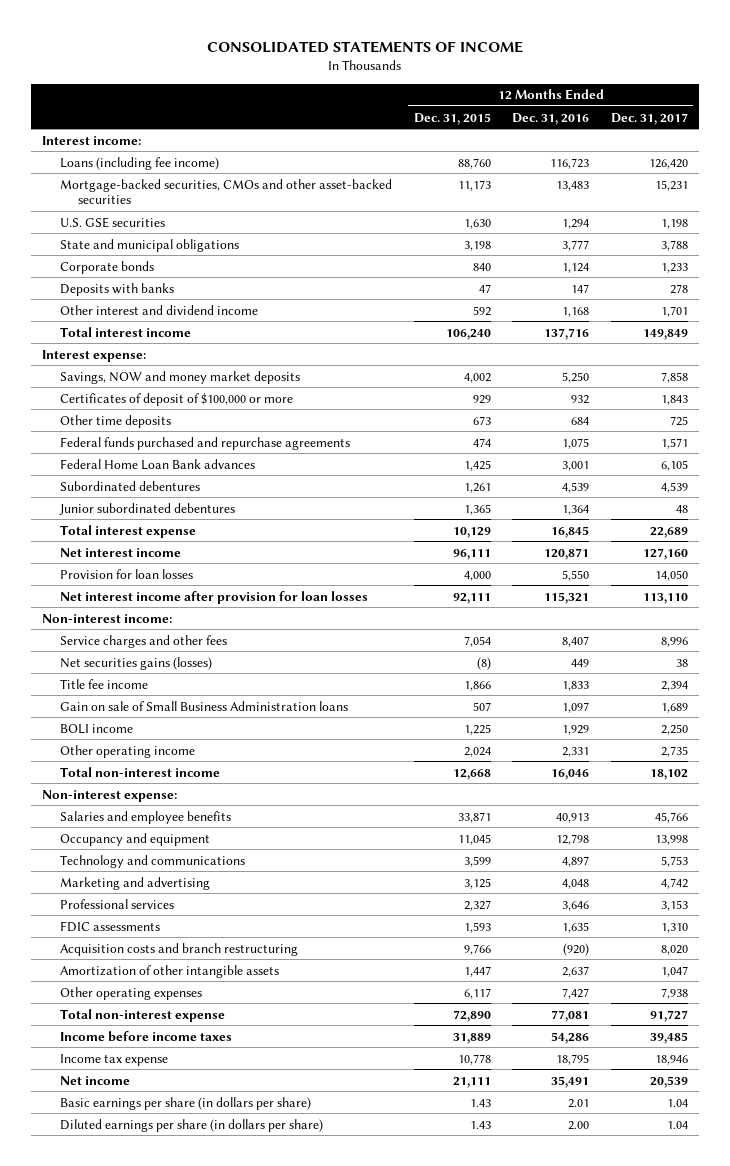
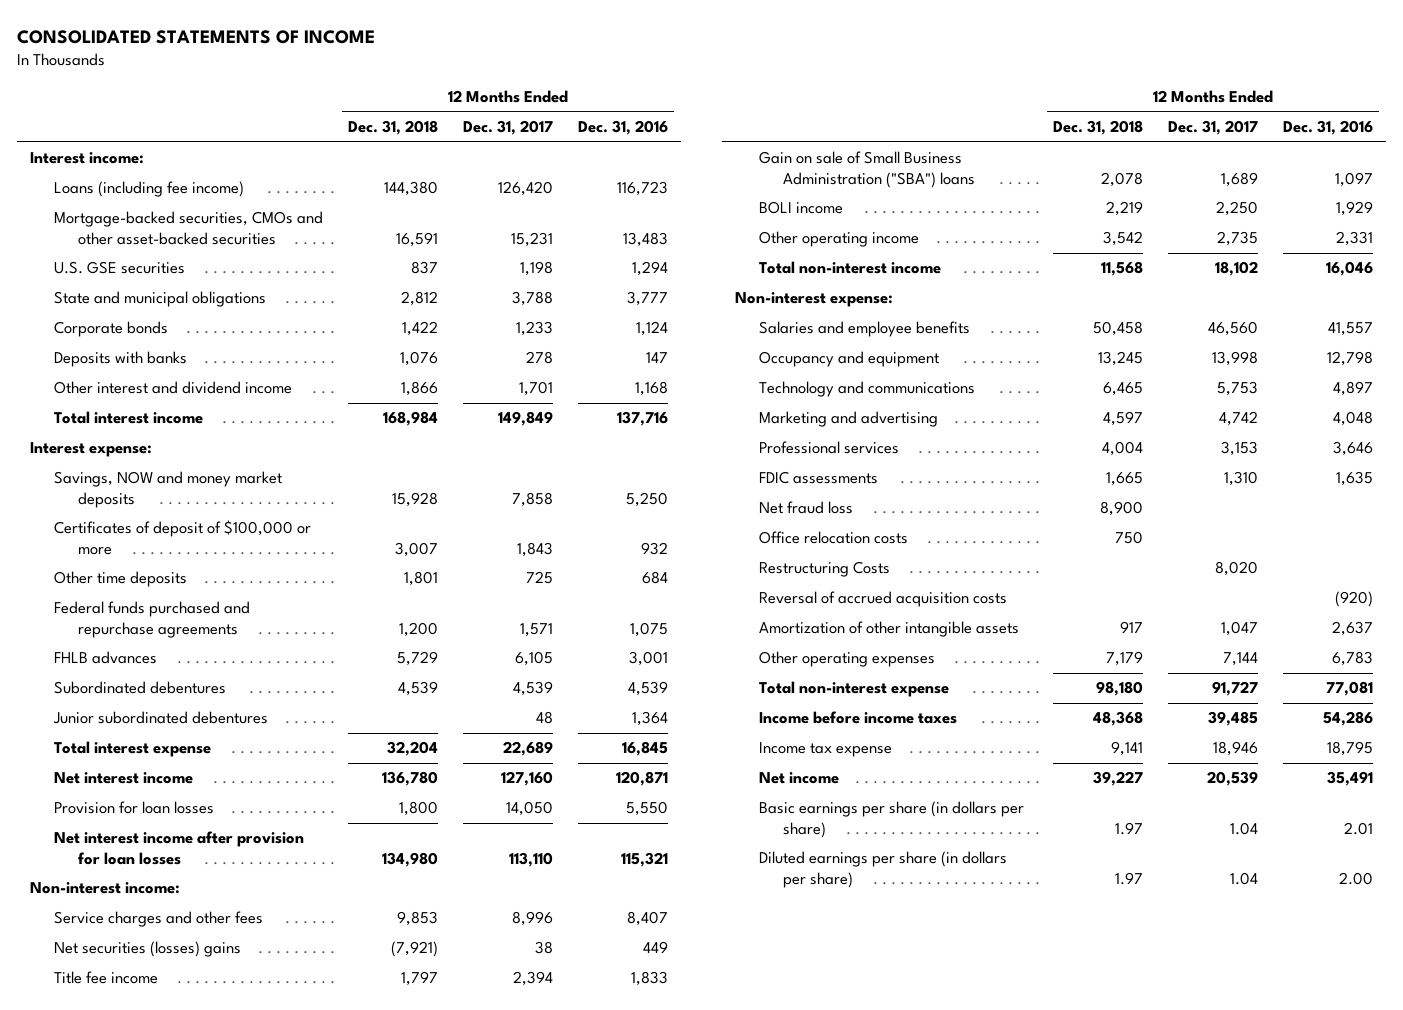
[413,112,491,125] Dec. 31, 2015 -> none
none -> [347,120,438,136] Dec. 31, 2018
[60,458,256,470] Federal Home Loan Bank advances -> [53,651,157,665] FHLB advances
[60,656,213,670] Net securities gains (losses) -> [53,941,241,958] Net securities (losses) gains
[60,700,349,711] Gain on sale of Small Business Administration loans -> [758,151,976,188] Gain on sale of Small Business Administration ("SBA") loans
[556,812,590,823] 40,913 -> [1328,322,1374,337] 41,557
[654,811,688,823] 45,766 -> [1207,321,1258,337] 46,560
[60,942,299,956] Acquisition costs and branch restructuring -> none
none -> [758,501,853,515] Net fraud loss
none -> [758,531,908,545] Office relocation costs
none -> [758,561,890,578] Restructuring Costs
none -> [758,591,1007,608] Reversal of accrued acquisition costs
[562,987,590,999] 7,427 -> [1332,651,1374,667] 6,783
[660,987,688,999] 7,938 -> [1222,652,1258,667] 7,144

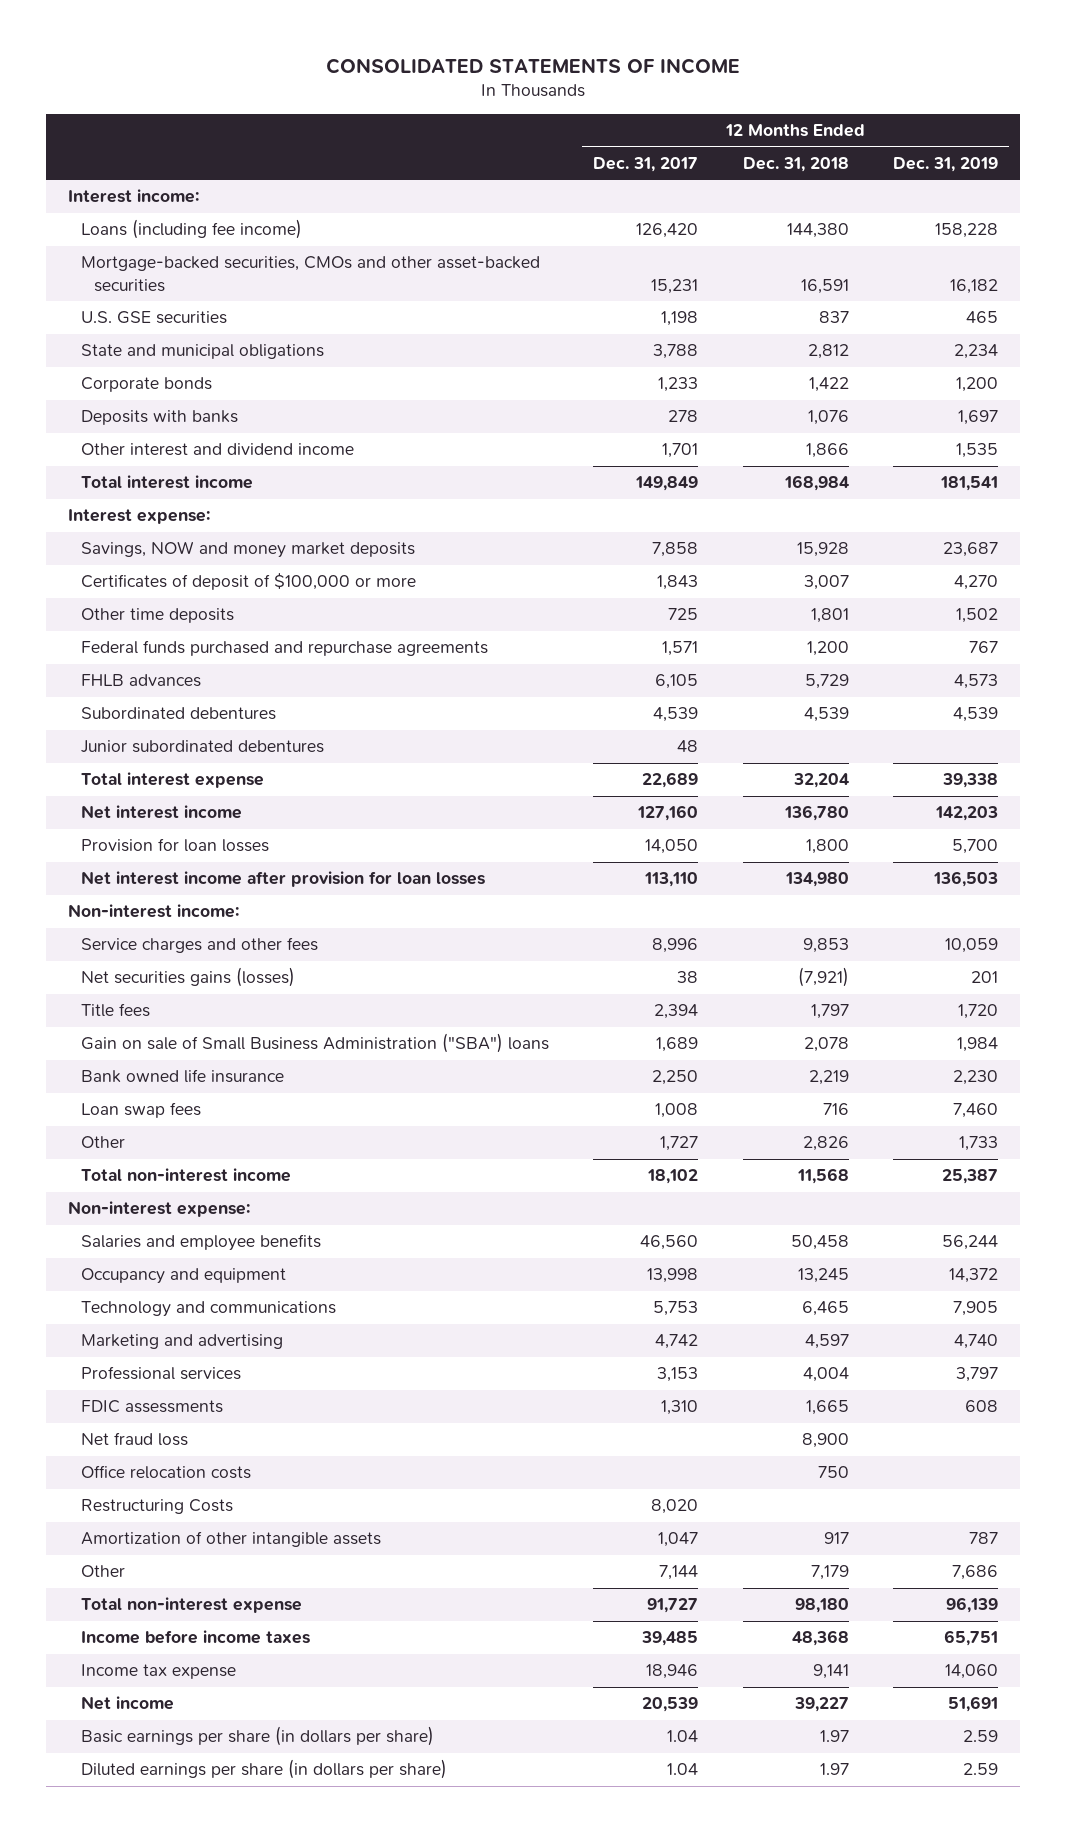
[578,120,669,136] Dec. 31, 2016 -> none
none -> [893,156,999,172] Dec. 31, 2019
[53,941,241,958] Net securities (losses) gains -> [80,967,295,988] Net securities gains (losses)
[53,971,158,985] Title fee income -> [80,1003,150,1018] Title fees
[758,201,843,215] BOLI income -> [80,1069,284,1084] Bank owned life insurance
none -> [80,1102,201,1119] Loan swap fees
[758,231,919,248] Other operating income -> [80,1136,125,1149] Other
[1102,231,1143,247] 3,542 -> [802,1136,849,1152] 2,826
[1216,231,1258,247] 2,735 -> [660,1136,699,1152] 1,727
[758,591,1007,608] Reversal of accrued acquisition costs -> none
[758,651,935,668] Other operating expenses -> [80,1565,125,1578] Other

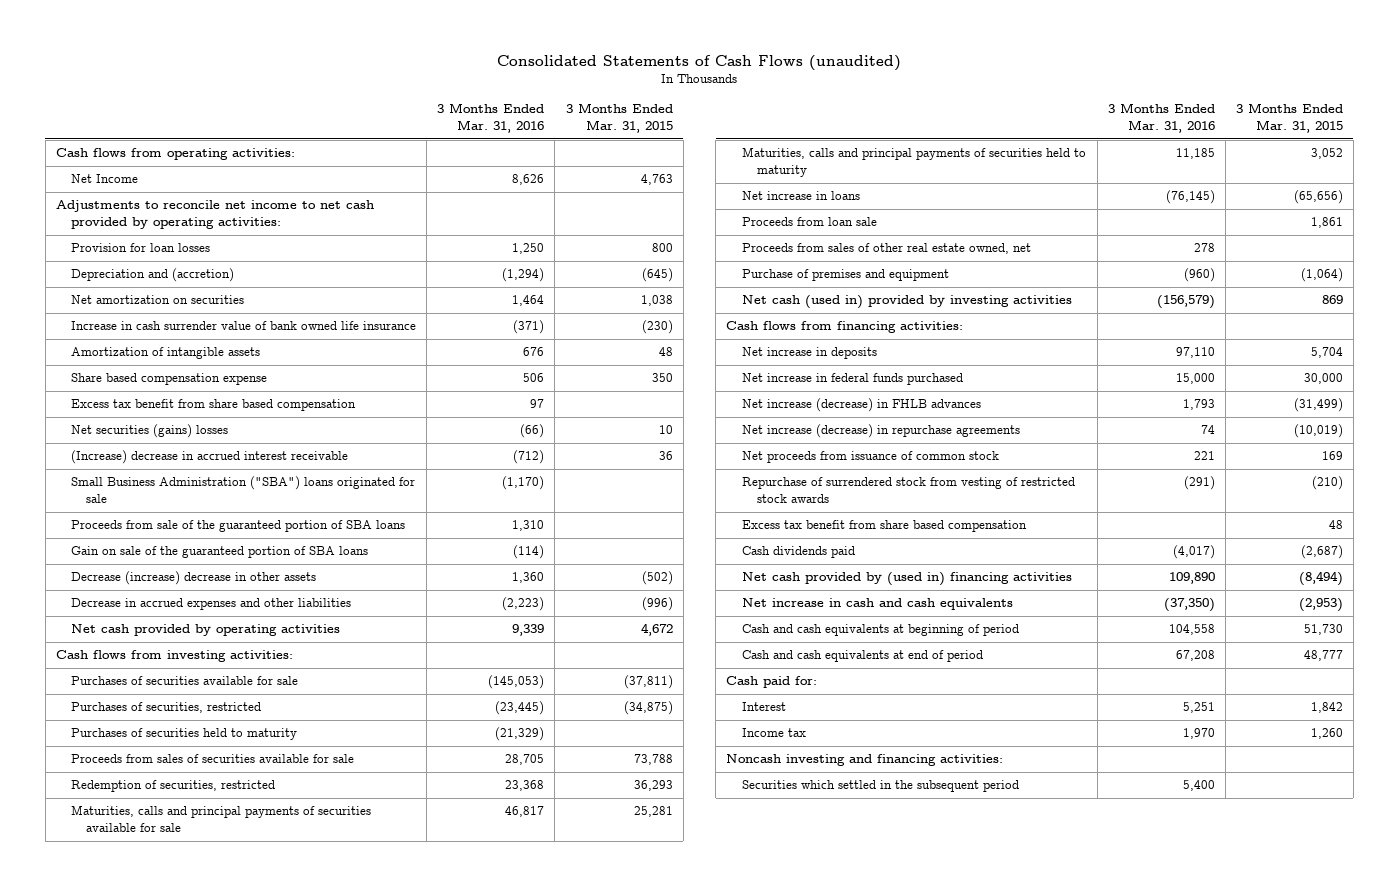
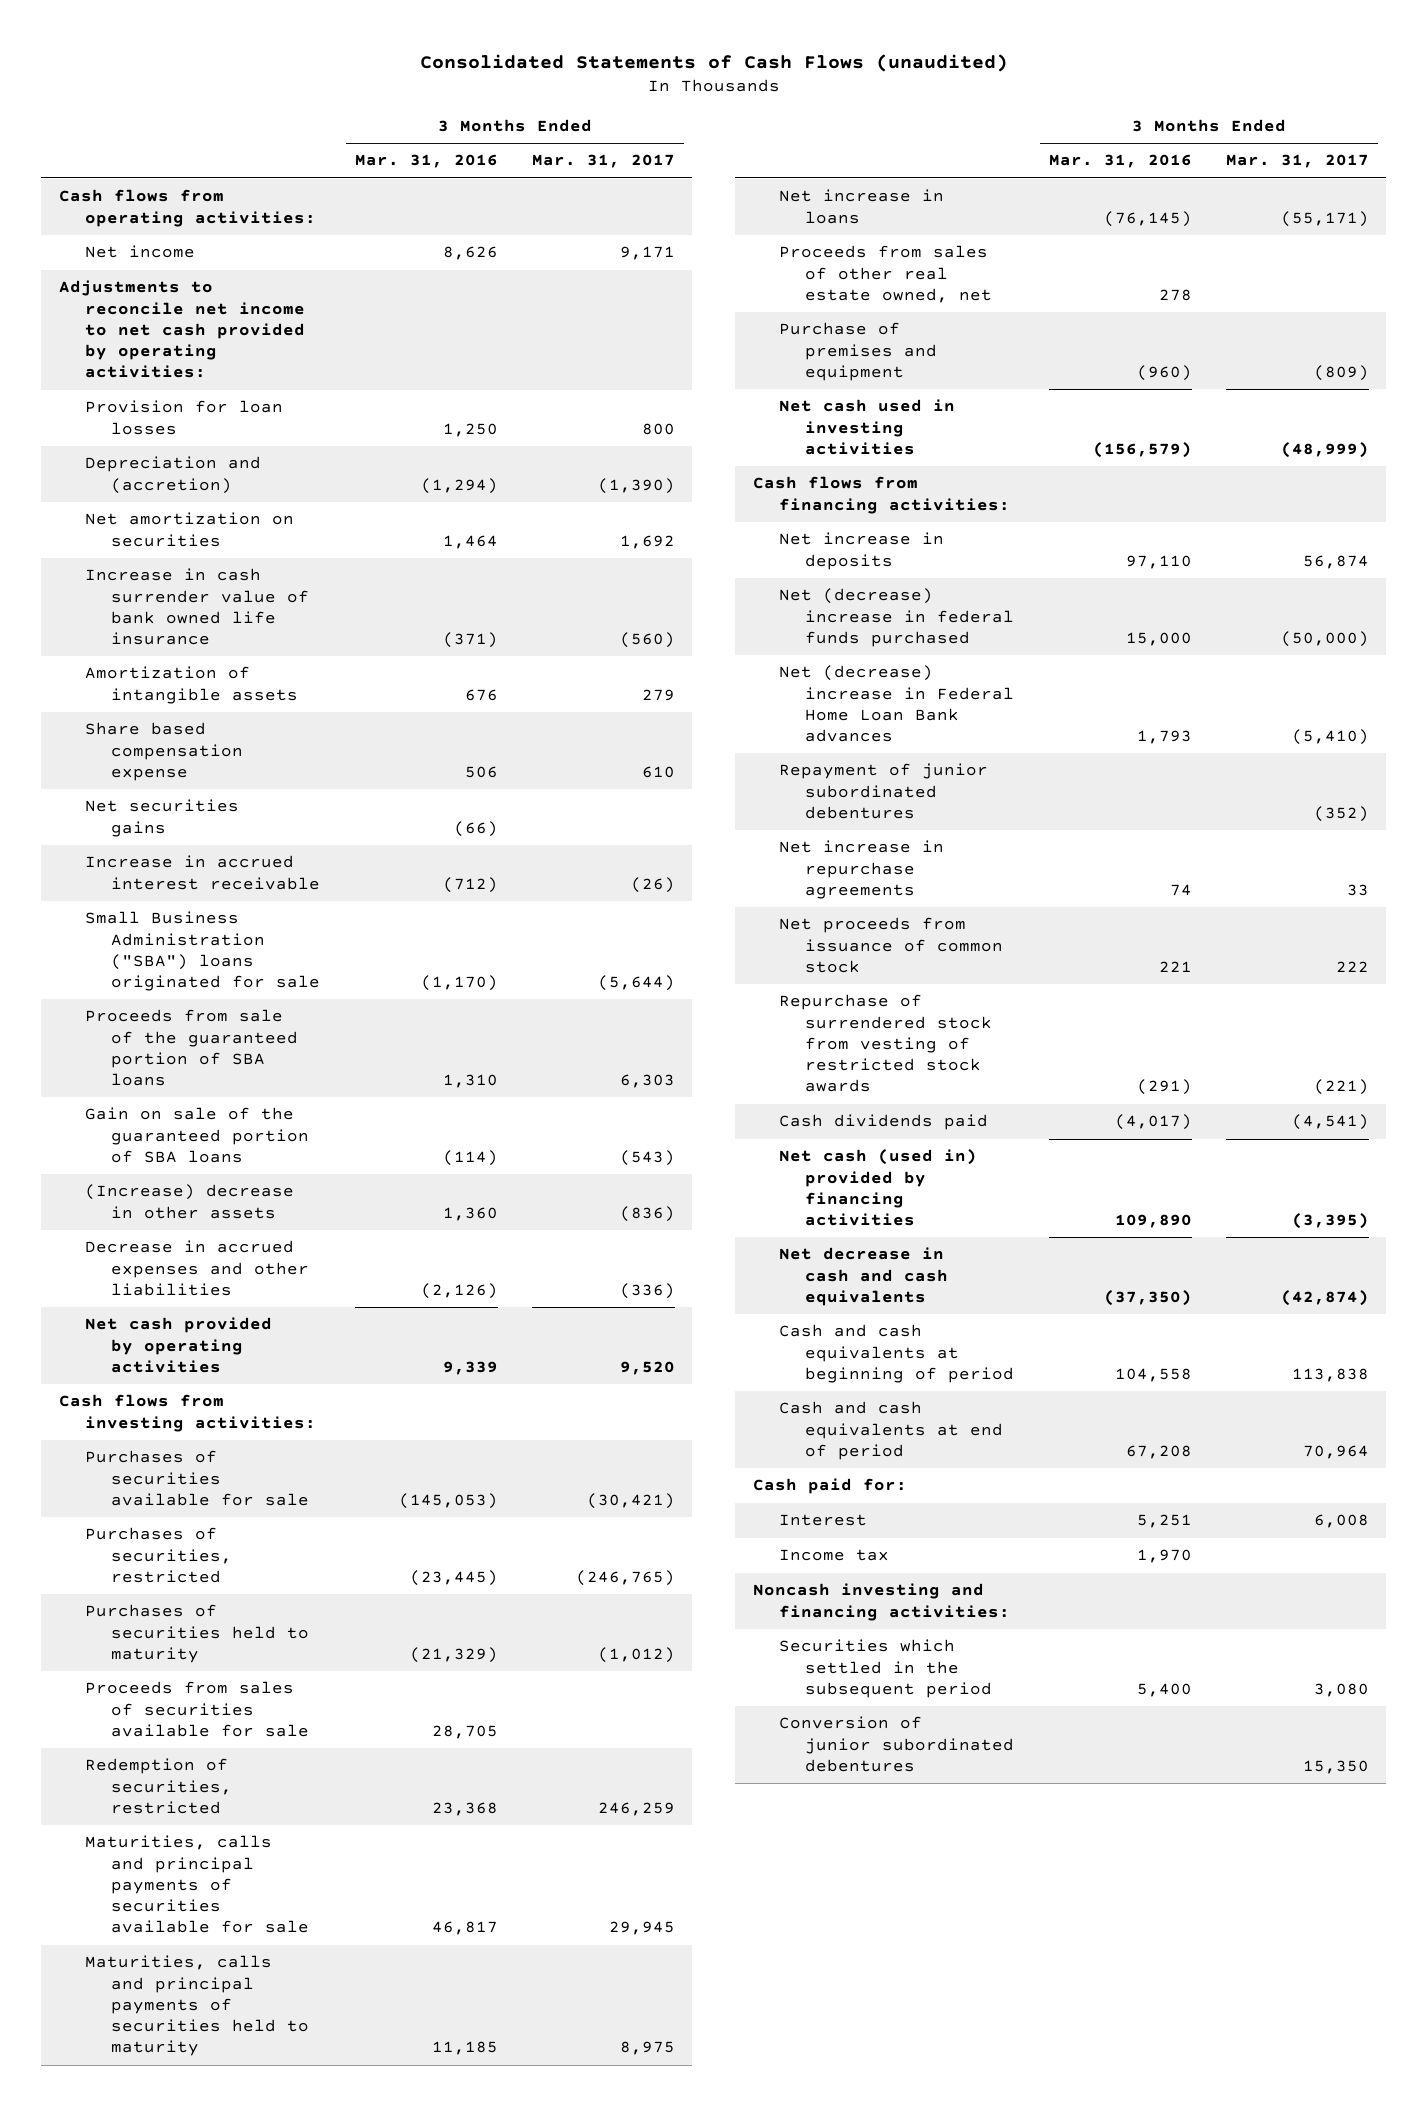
[565,103,673,134] 3 Months Ended Mar. 31, 2015 -> none
none -> [532,154,676,169] Mar. 31, 2017
[71,174,139,184] Net Income -> [84,245,195,259] Net income
[71,399,357,412] Excess tax benefit from share based compensation -> none
[71,424,229,439] Net securities (gains) losses -> [84,799,239,837] Net securities gains
[71,450,349,465] (Increase) decrease in accrued interest receivable -> [84,855,321,890] Increase in accrued interest receivable
[71,571,317,586] Decrease (increase) decrease in other assets -> [84,1184,294,1219] (Increase) decrease in other assets
[502,597,545,612] (2,223) -> [420,1282,498,1299] (2,126)
[741,217,877,227] Proceeds from loan sale -> none
[741,295,1072,310] Net cash (used in) provided by investing activities -> [778,399,955,455] Net cash used in investing activities
[741,373,963,386] Net increase in federal funds purchased -> [778,588,1015,647] Net (decrease) increase in federal funds purchased
[741,398,981,413] Net increase (decrease) in FHLB advances -> [778,665,1015,743] Net (decrease) increase in Federal Home Loan Bank advances
none -> [778,763,988,819] Repayment of junior subordinated debentures
[741,424,1020,439] Net increase (decrease) in repurchase agreements -> [778,840,944,899] Net increase in repurchase agreements
[741,520,1027,533] Excess tax benefit from share based compensation -> none
[741,572,1072,587] Net cash provided by (used in) financing activities -> [778,1149,977,1227] Net cash (used in) provided by financing activities
[741,598,1013,611] Net increase in cash and cash equivalents -> [778,1247,949,1306] Net decrease in cash and cash equivalents
none -> [778,1716,1015,1772] Conversion of junior subordinated debentures

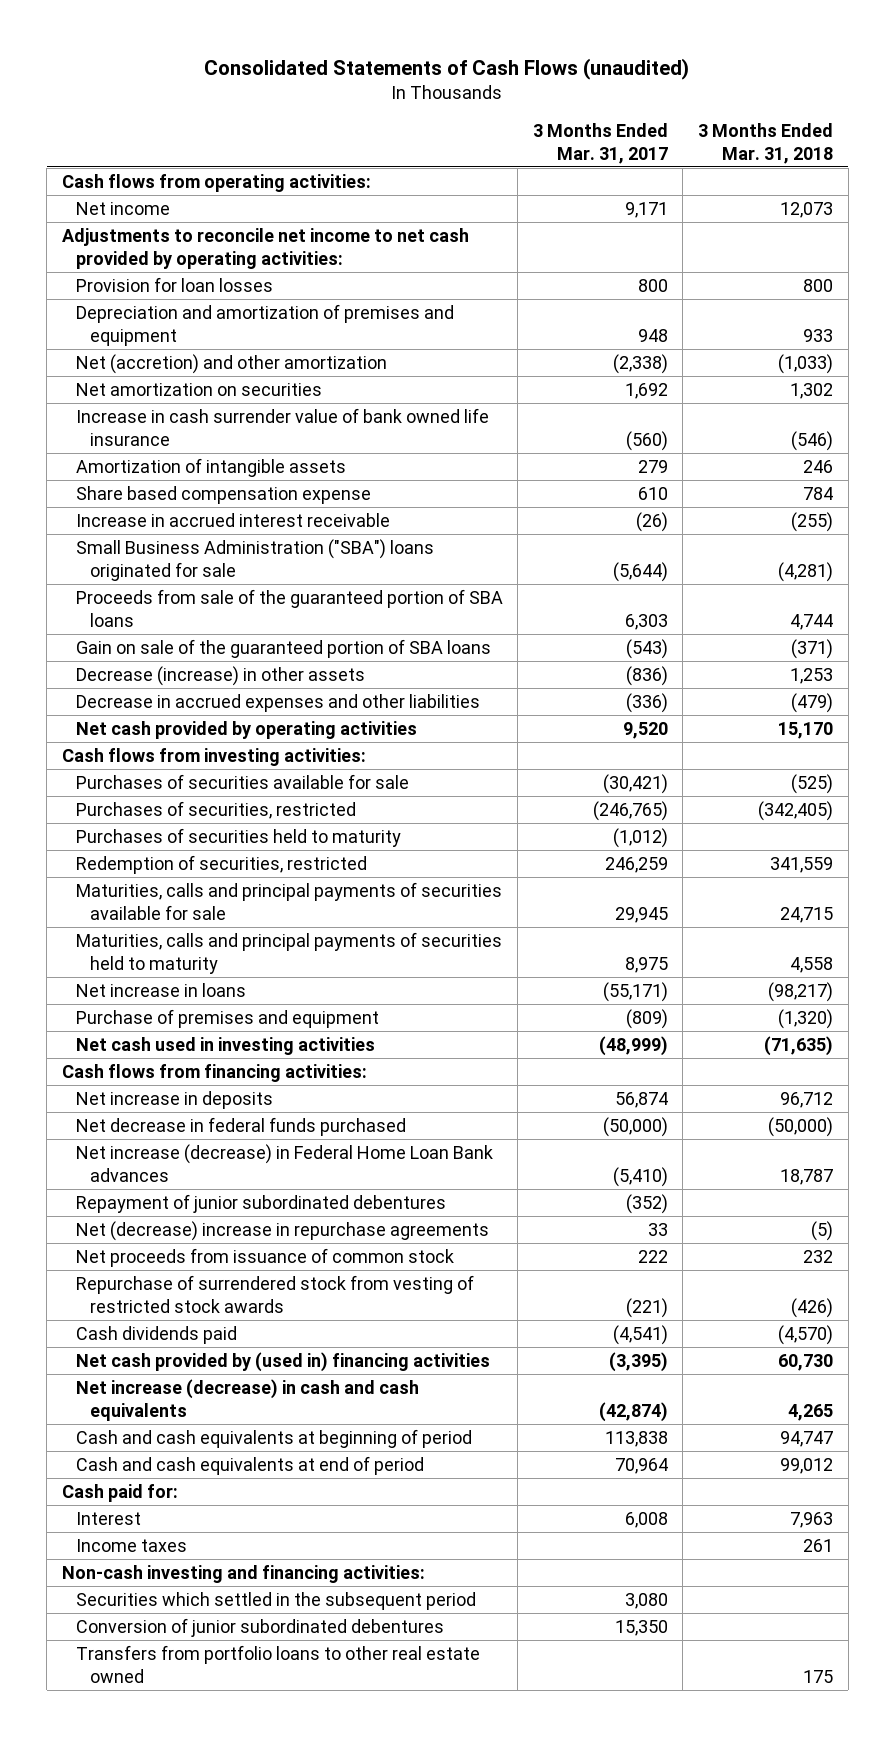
[354,154,498,169] Mar. 31, 2016 -> none
none -> [698,122,834,164] 3 Months Ended Mar. 31, 2018
[84,456,261,494] Depreciation and (accretion) -> none
none -> [75,304,454,346] Depreciation and amortization of premises and equipment
none -> [75,354,387,375] Net (accretion) and other amortization
[84,799,239,837] Net securities gains -> none
[84,1184,294,1219] (Increase) decrease in other assets -> [75,666,365,687] Decrease (increase) in other assets
[84,1681,310,1737] Proceeds from sales of securities available for sale -> none
[778,245,993,303] Proceeds from sales of other real estate owned, net -> none
[778,588,1015,647] Net (decrease) increase in federal funds purchased -> [75,1117,406,1137] Net decrease in federal funds purchased
[778,665,1015,743] Net (decrease) increase in Federal Home Loan Bank advances -> [75,1144,493,1182] Net increase (decrease) in Federal Home Loan Bank advances
[778,840,944,899] Net increase in repurchase agreements -> [75,1221,489,1242] Net (decrease) increase in repurchase agreements
[778,1149,977,1227] Net cash (used in) provided by financing activities -> [75,1352,490,1373] Net cash provided by (used in) financing activities
[778,1247,949,1306] Net decrease in cash and cash equivalents -> [75,1379,419,1421] Net increase (decrease) in cash and cash equivalents
[778,1549,889,1562] Income tax -> [75,1539,187,1553] Income taxes
[752,1583,1010,1621] Noncash investing and financing activities: -> [61,1565,425,1584] Non-cash investing and financing activities:
none -> [75,1645,480,1683] Transfers from portfolio loans to other real estate owned

